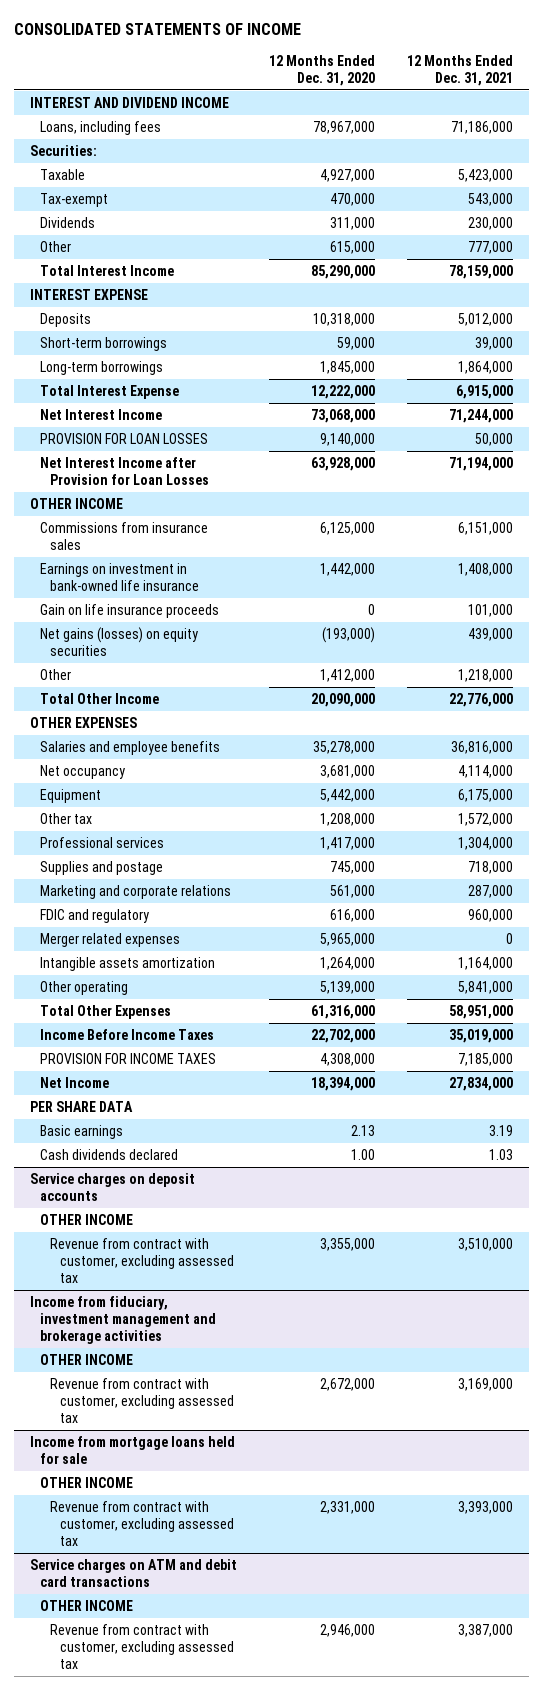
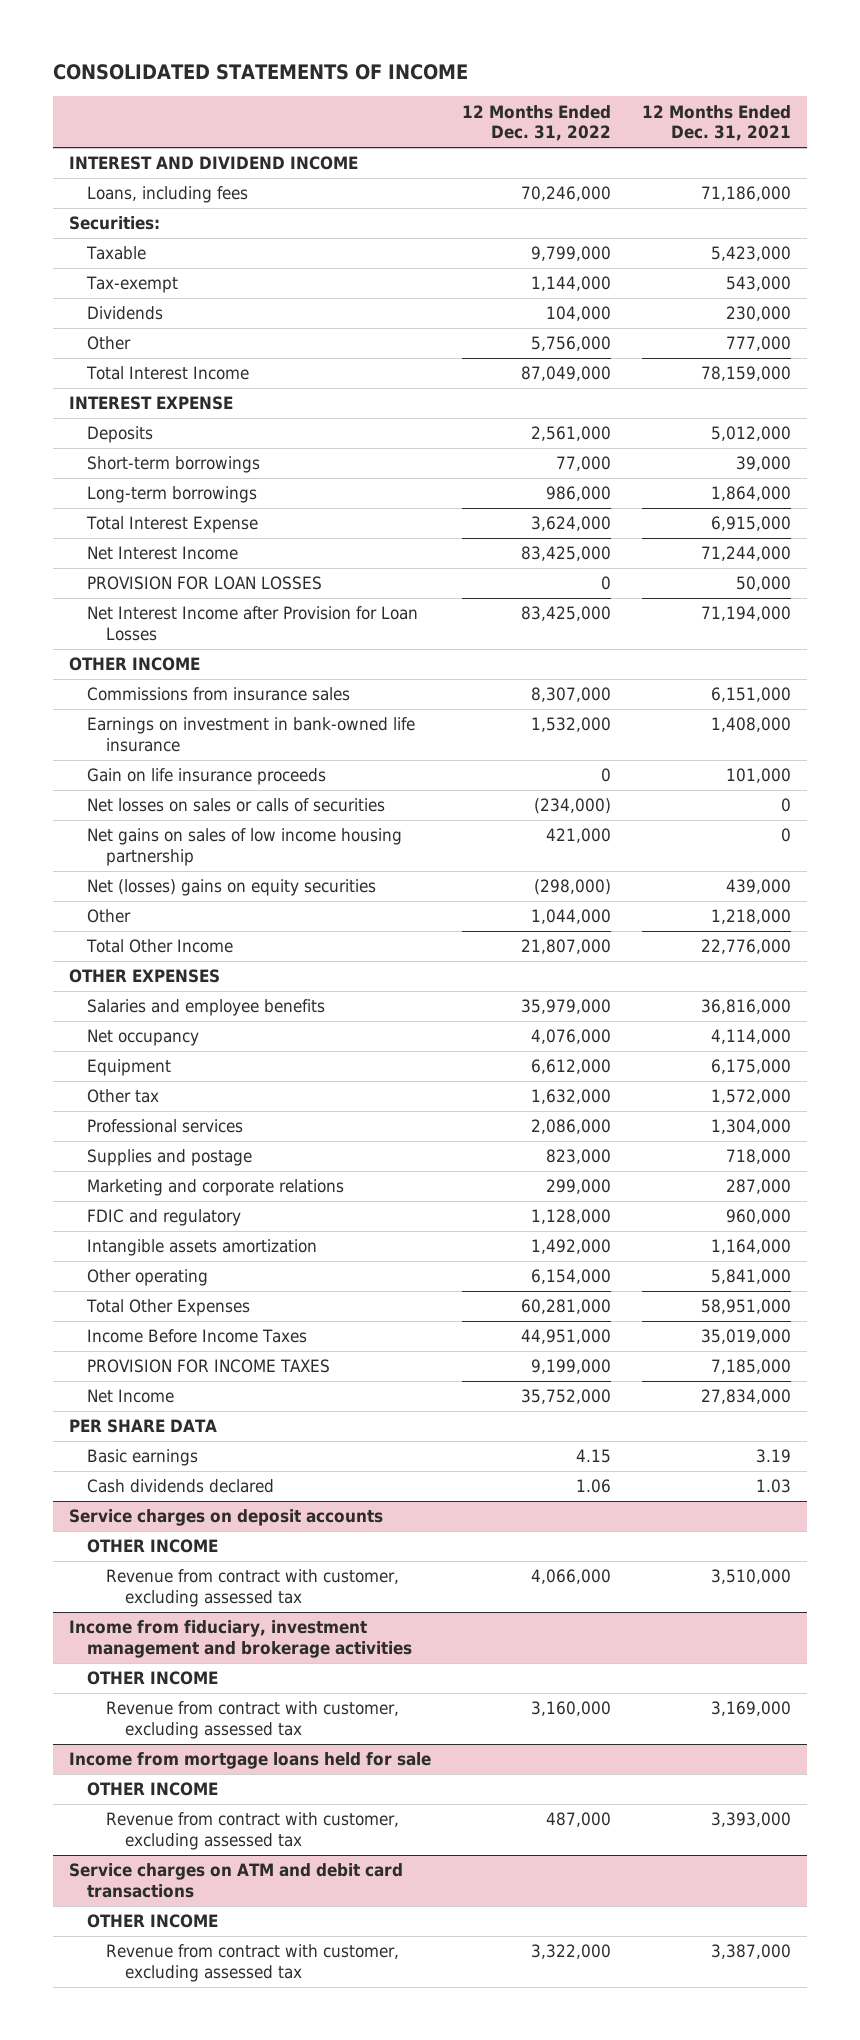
[268,54,375,86] 12 Months Ended Dec. 31, 2020 -> none
none -> [462,104,612,142] 12 Months Ended Dec. 31, 2022
none -> [87,798,386,813] Net losses on sales or calls of securities
none -> [87,828,403,866] Net gains on sales of low income housing partnership
[39,626,198,656] Net gains (losses) on equity securities -> [87,879,377,897] Net (losses) gains on equity securities
[39,932,180,947] Merger related expenses -> none

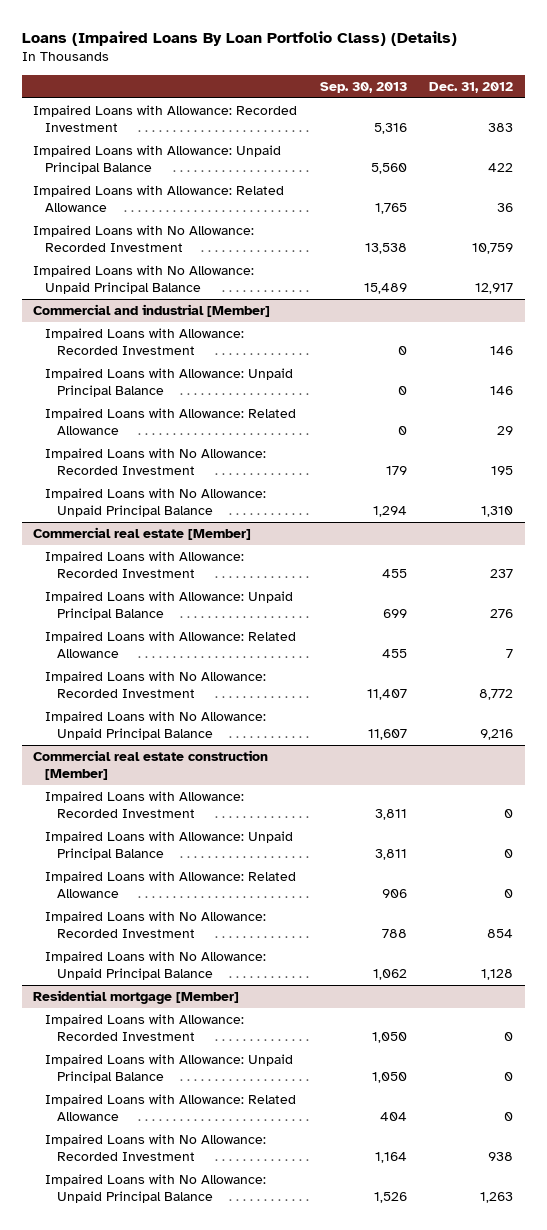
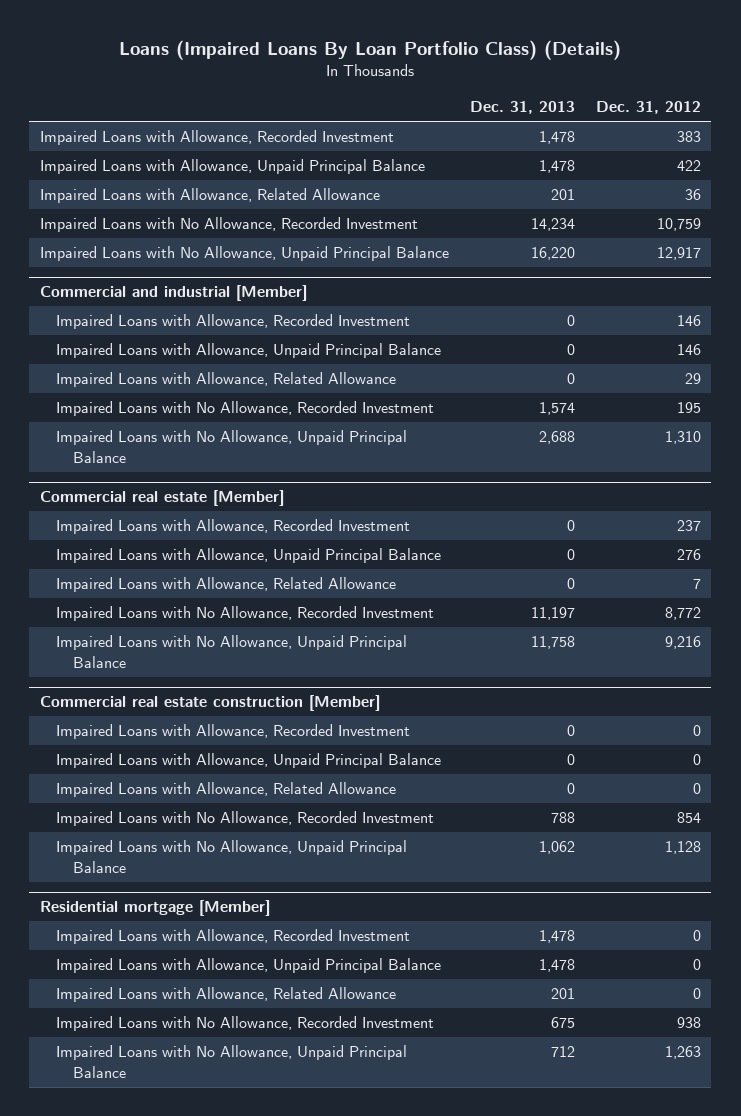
[319,81,407,93] Sep. 30, 2013 -> none
none -> [469,101,575,115] Dec. 31, 2013
[33,105,298,132] Impaired Loans with Allowance: Recorded Investment -> [39,130,394,146] Impaired Loans with Allowance, Recorded Investment
[33,145,282,174] Impaired Loans with Allowance: Unpaid Principal Balance -> [39,159,425,175] Impaired Loans with Allowance, Unpaid Principal Balance
[33,185,285,212] Impaired Loans with Allowance: Related Allowance -> [39,188,380,204] Impaired Loans with Allowance, Related Allowance
[33,225,255,252] Impaired Loans with No Allowance: Recorded Investment -> [39,217,418,233] Impaired Loans with No Allowance, Recorded Investment
[33,265,255,294] Impaired Loans with No Allowance: Unpaid Principal Balance -> [39,246,449,262] Impaired Loans with No Allowance, Unpaid Principal Balance
[45,328,245,355] Impaired Loans with Allowance: Recorded Investment -> [56,314,411,330] Impaired Loans with Allowance, Recorded Investment
[45,368,294,397] Impaired Loans with Allowance: Unpaid Principal Balance -> [56,343,442,359] Impaired Loans with Allowance, Unpaid Principal Balance
[45,408,297,435] Impaired Loans with Allowance: Related Allowance -> [56,372,397,388] Impaired Loans with Allowance, Related Allowance
[45,448,267,475] Impaired Loans with No Allowance: Recorded Investment -> [56,401,435,417] Impaired Loans with No Allowance, Recorded Investment
[45,488,267,517] Impaired Loans with No Allowance: Unpaid Principal Balance -> [56,430,408,463] Impaired Loans with No Allowance, Unpaid Principal Balance
[45,551,245,578] Impaired Loans with Allowance: Recorded Investment -> [56,519,411,535] Impaired Loans with Allowance, Recorded Investment
[45,591,294,620] Impaired Loans with Allowance: Unpaid Principal Balance -> [56,548,442,564] Impaired Loans with Allowance, Unpaid Principal Balance
[45,631,297,658] Impaired Loans with Allowance: Related Allowance -> [56,577,397,593] Impaired Loans with Allowance, Related Allowance
[45,671,267,698] Impaired Loans with No Allowance: Recorded Investment -> [56,606,435,622] Impaired Loans with No Allowance, Recorded Investment
[45,711,267,740] Impaired Loans with No Allowance: Unpaid Principal Balance -> [56,635,408,668] Impaired Loans with No Allowance, Unpaid Principal Balance
[45,791,245,818] Impaired Loans with Allowance: Recorded Investment -> [56,724,411,740] Impaired Loans with Allowance, Recorded Investment
[45,831,294,860] Impaired Loans with Allowance: Unpaid Principal Balance -> [56,753,442,769] Impaired Loans with Allowance, Unpaid Principal Balance
[45,871,297,898] Impaired Loans with Allowance: Related Allowance -> [56,782,397,798] Impaired Loans with Allowance, Related Allowance
[45,911,267,938] Impaired Loans with No Allowance: Recorded Investment -> [56,811,435,827] Impaired Loans with No Allowance, Recorded Investment
[45,951,267,980] Impaired Loans with No Allowance: Unpaid Principal Balance -> [56,840,408,873] Impaired Loans with No Allowance, Unpaid Principal Balance
[45,1014,245,1041] Impaired Loans with Allowance: Recorded Investment -> [56,929,411,945] Impaired Loans with Allowance, Recorded Investment
[45,1054,294,1083] Impaired Loans with Allowance: Unpaid Principal Balance -> [56,958,442,974] Impaired Loans with Allowance, Unpaid Principal Balance
[45,1094,297,1121] Impaired Loans with Allowance: Related Allowance -> [56,987,397,1003] Impaired Loans with Allowance, Related Allowance
[45,1134,267,1161] Impaired Loans with No Allowance: Recorded Investment -> [56,1016,435,1032] Impaired Loans with No Allowance, Recorded Investment
[45,1174,267,1203] Impaired Loans with No Allowance: Unpaid Principal Balance -> [56,1045,408,1078] Impaired Loans with No Allowance, Unpaid Principal Balance

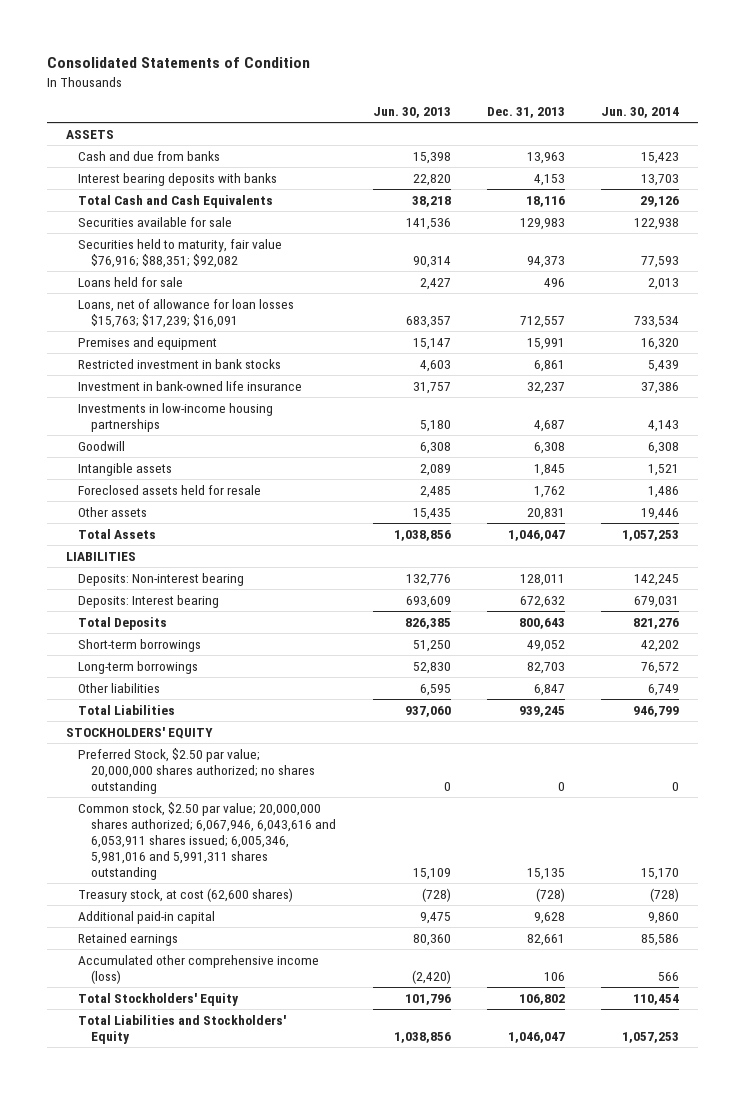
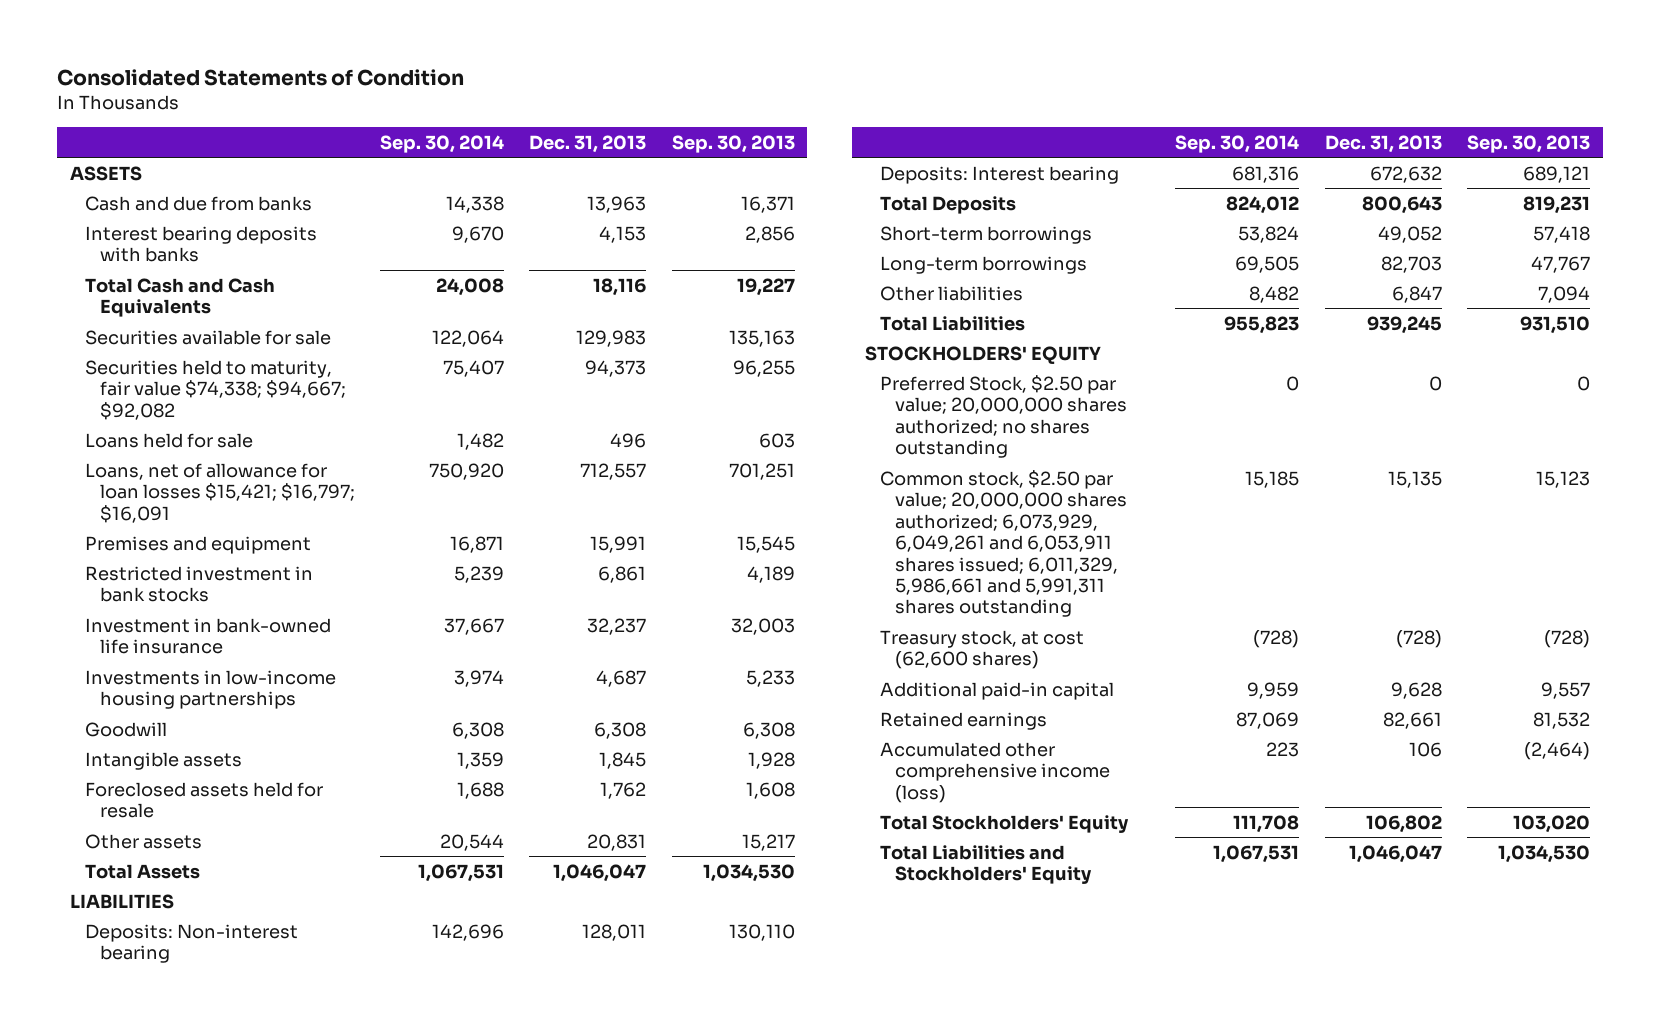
[372,107,451,119] Jun. 30, 2013 -> none
[601,107,680,119] Jun. 30, 2014 -> none
none -> [380,134,505,153] Sep. 30, 2014
none -> [671,134,795,153] Sep. 30, 2013
[78,238,283,268] Securities held to maturity, fair value $76,916; $88,351; $92,082 -> [84,359,346,420] Securities held to maturity, fair value $74,338; $94,667; $92,082
[78,298,295,328] Loans, net of allowance for loan losses $15,763; $17,239; $16,091 -> [84,462,355,523] Loans, net of allowance for loan losses $15,421; $16,797; $16,091
[78,801,337,880] Common stock, $2.50 par value; 20,000,000 shares authorized; 6,067,946, 6,043,616 and 6,053,911 shares issued; 6,005,346, 5,981,016 and 5,991,311 shares outstanding -> [880,469,1128,618] Common stock, $2.50 par value; 20,000,000 shares authorized; 6,073,929, 6,049,261 and 6,053,911 shares issued; 6,011,329, 5,986,661 and 5,991,311 shares outstanding

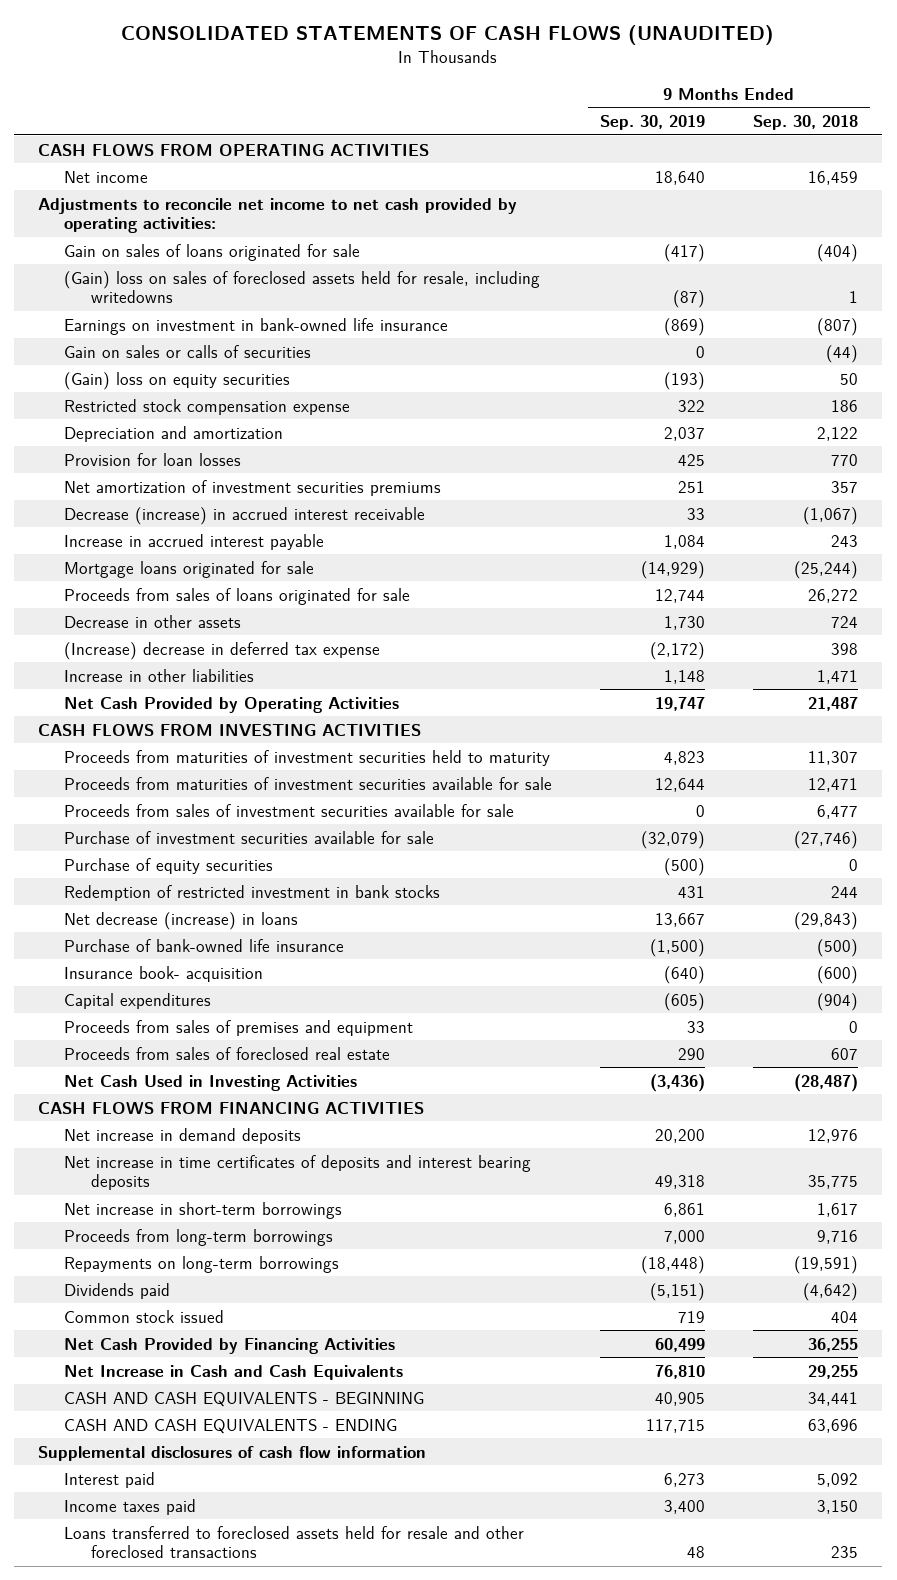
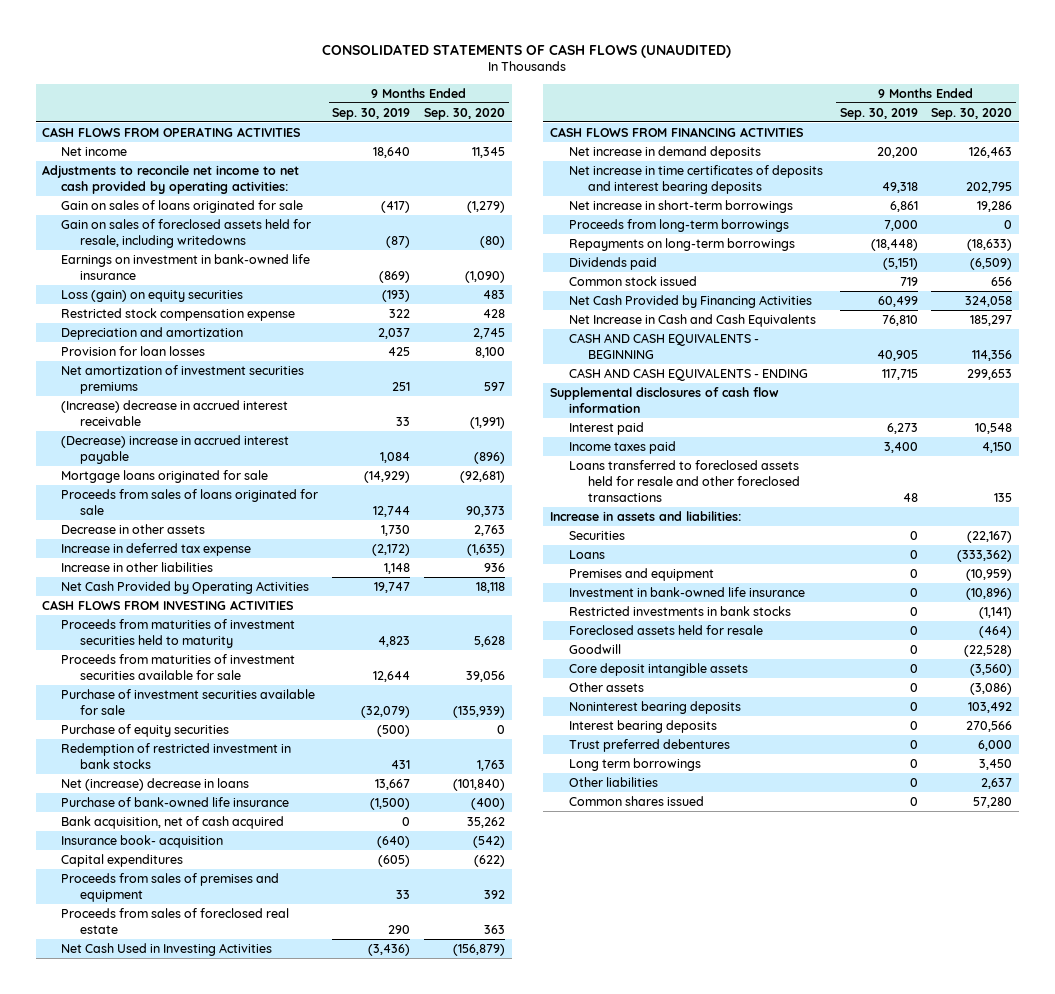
[753,115,859,131] Sep. 30, 2018 -> none
none -> [424,107,506,120] Sep. 30, 2020
[64,270,541,304] (Gain) loss on sales of foreclosed assets held for resale, including writedowns -> [61,218,312,248] Gain on sales of foreclosed assets held for resale, including writedowns
[64,344,312,358] Gain on sales or calls of securities -> none
[64,371,291,390] (Gain) loss on equity securities -> [61,289,244,302] Loss (gain) on equity securities
[64,506,426,525] Decrease (increase) in accrued interest receivable -> [61,399,289,426] (Increase) decrease in accrued interest receivable
[64,533,325,550] Increase in accrued interest payable -> [61,434,290,464] (Decrease) increase in accrued interest payable
[64,641,381,660] (Increase) decrease in deferred tax expense -> [61,542,252,556] Increase in deferred tax expense
[64,803,515,817] Proceeds from sales of investment securities available for sale -> none
[64,911,299,930] Net decrease (increase) in loans -> [61,777,250,791] Net (increase) decrease in loans
none -> [61,815,285,829] Bank acquisition, net of cash acquired
none -> [549,510,741,521] Increase in assets and liabilities:
none -> [568,530,625,540] Securities
none -> [568,549,605,559] Loans
none -> [568,567,714,581] Premises and equipment
none -> [568,586,805,597] Investment in bank-owned life insurance
none -> [568,605,791,616] Restricted investments in bank stocks
none -> [568,624,763,635] Foreclosed assets held for resale
none -> [568,643,621,654] Goodwill
none -> [568,662,748,676] Core deposit intangible assets
none -> [568,681,644,692] Other assets
none -> [568,700,741,714] Noninterest bearing deposits
none -> [568,719,717,733] Interest bearing deposits
none -> [568,738,730,752] Trust preferred debentures
none -> [568,757,701,771] Long term borrowings
none -> [568,776,658,787] Other liabilities
none -> [568,795,704,806] Common shares issued

